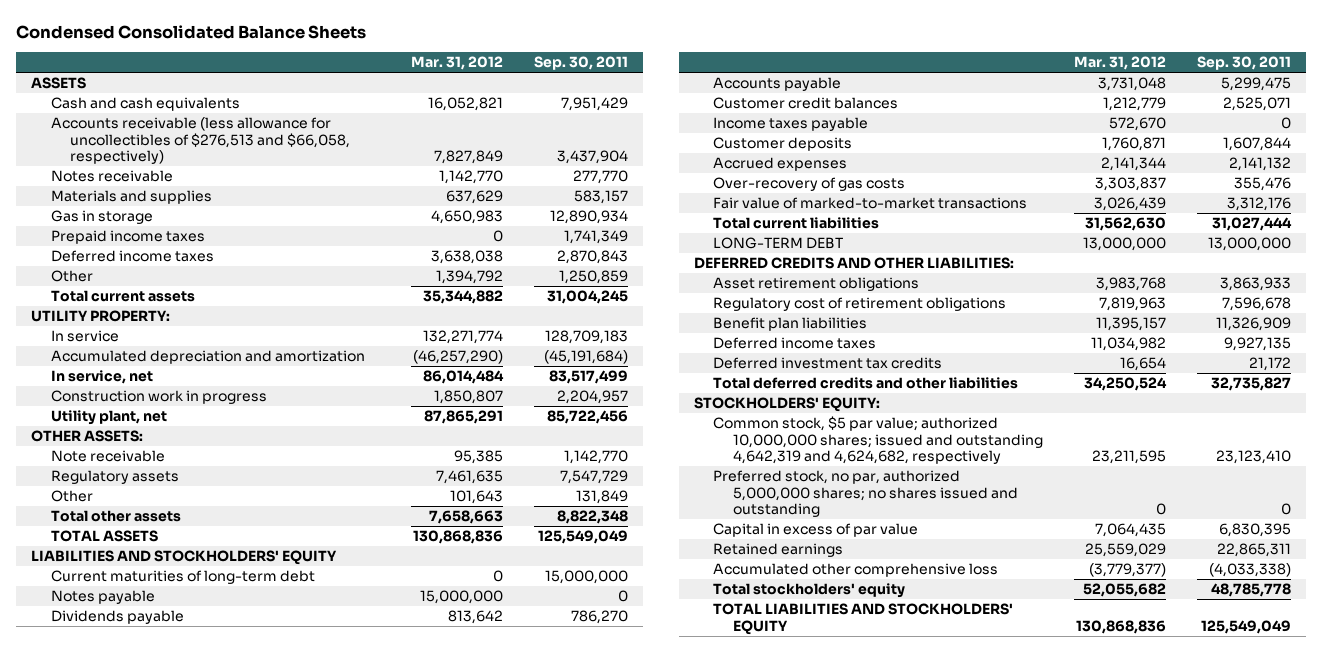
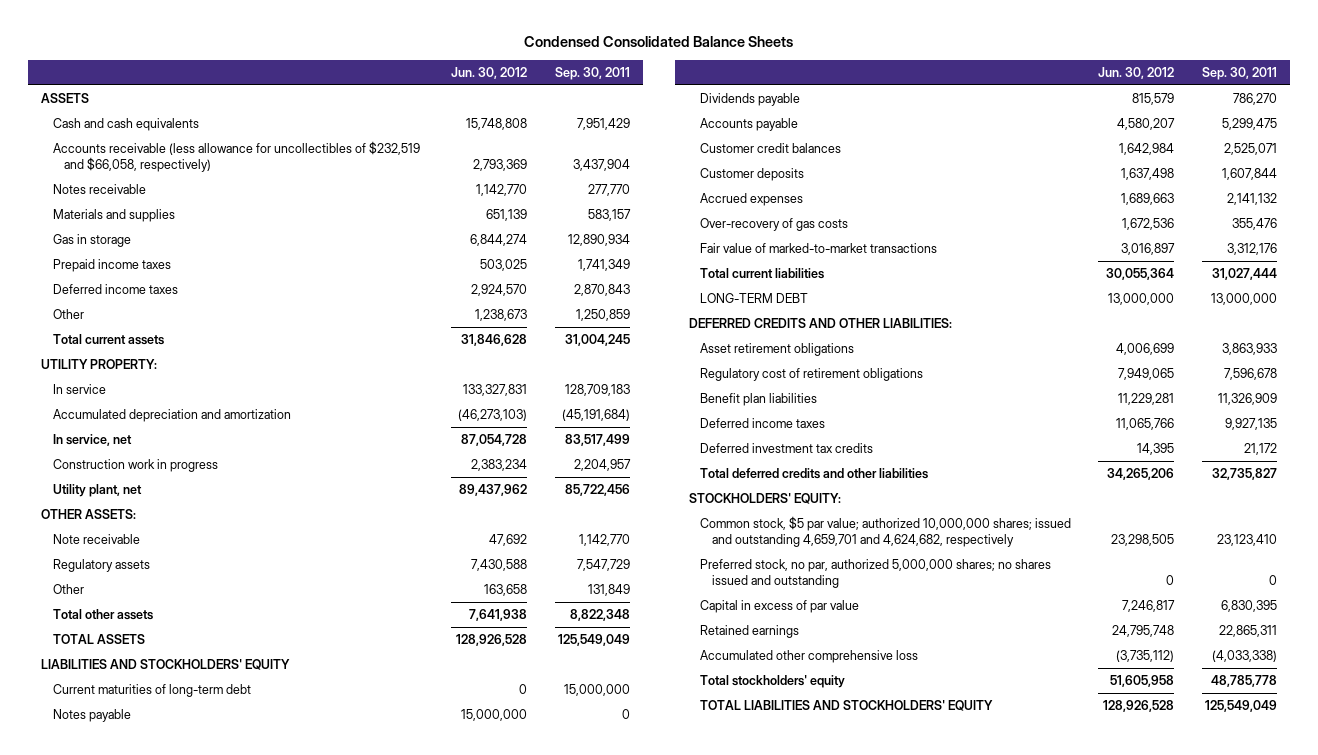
[410,56,503,71] Mar. 31, 2012 -> none
none -> [451,66,528,79] Jun. 30, 2012
[50,117,350,165] Accounts receivable (less allowance for uncollectibles of $276,513 and $66,058, respectively) -> [52,140,420,172] Accounts receivable (less allowance for uncollectibles of $232,519 and $66,058, respectively)
[713,117,869,132] Income taxes payable -> none
[713,416,1043,465] Common stock, $5 par value; authorized 10,000,000 shares; issued and outstanding 4,642,319 and 4,624,682, respectively -> [700,515,1072,547] Common stock, $5 par value; authorized 10,000,000 shares; issued and outstanding 4,659,701 and 4,624,682, respectively

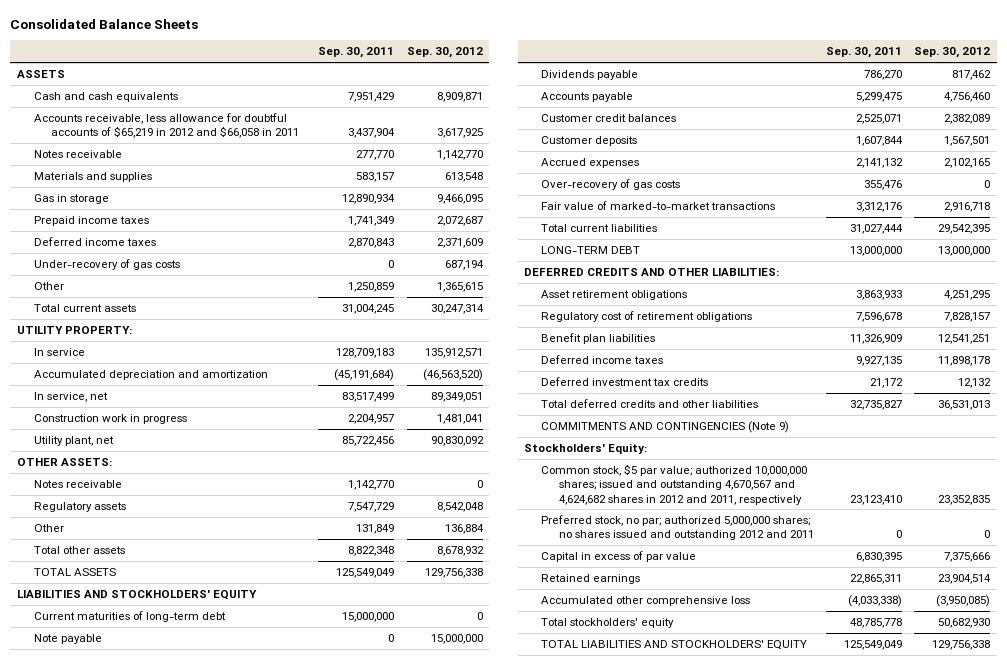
[524,36,794,48] Condensed Consolidated Balance Sheets -> [10,18,199,29] Consolidated Balance Sheets
[451,66,528,79] Jun. 30, 2012 -> none
none -> [406,47,483,59] Sep. 30, 2012
[52,140,420,172] Accounts receivable (less allowance for uncollectibles of $232,519 and $66,058, respectively) -> [33,113,299,139] Accounts receivable, less allowance for doubtful accounts of $65,219 in 2012 and $66,058 in 2011
none -> [33,259,180,271] Under-recovery of gas costs
[52,533,140,544] Note receivable -> [33,480,122,489] Notes receivable
[52,708,131,722] Notes payable -> [33,634,102,645] Note payable
none -> [541,421,790,434] COMMITMENTS AND CONTINGENCIES (Note 9)
[688,492,841,504] STOCKHOLDERS' EQUITY: -> [524,443,648,455] Stockholders' Equity:
[700,515,1072,547] Common stock, $5 par value; authorized 10,000,000 shares; issued and outstanding 4,659,701 and 4,624,682, respectively -> [541,464,808,505] Common stock, $5 par value; authorized 10,000,000 shares; issued and outstanding 4,670,567 and 4,624,682 shares in 2012 and 2011, respectively
[700,558,1052,588] Preferred stock, no par, authorized 5,000,000 shares; no shares issued and outstanding -> [541,515,814,541] Preferred stock, no par; authorized 5,000,000 shares; no shares issued and outstanding 2012 and 2011

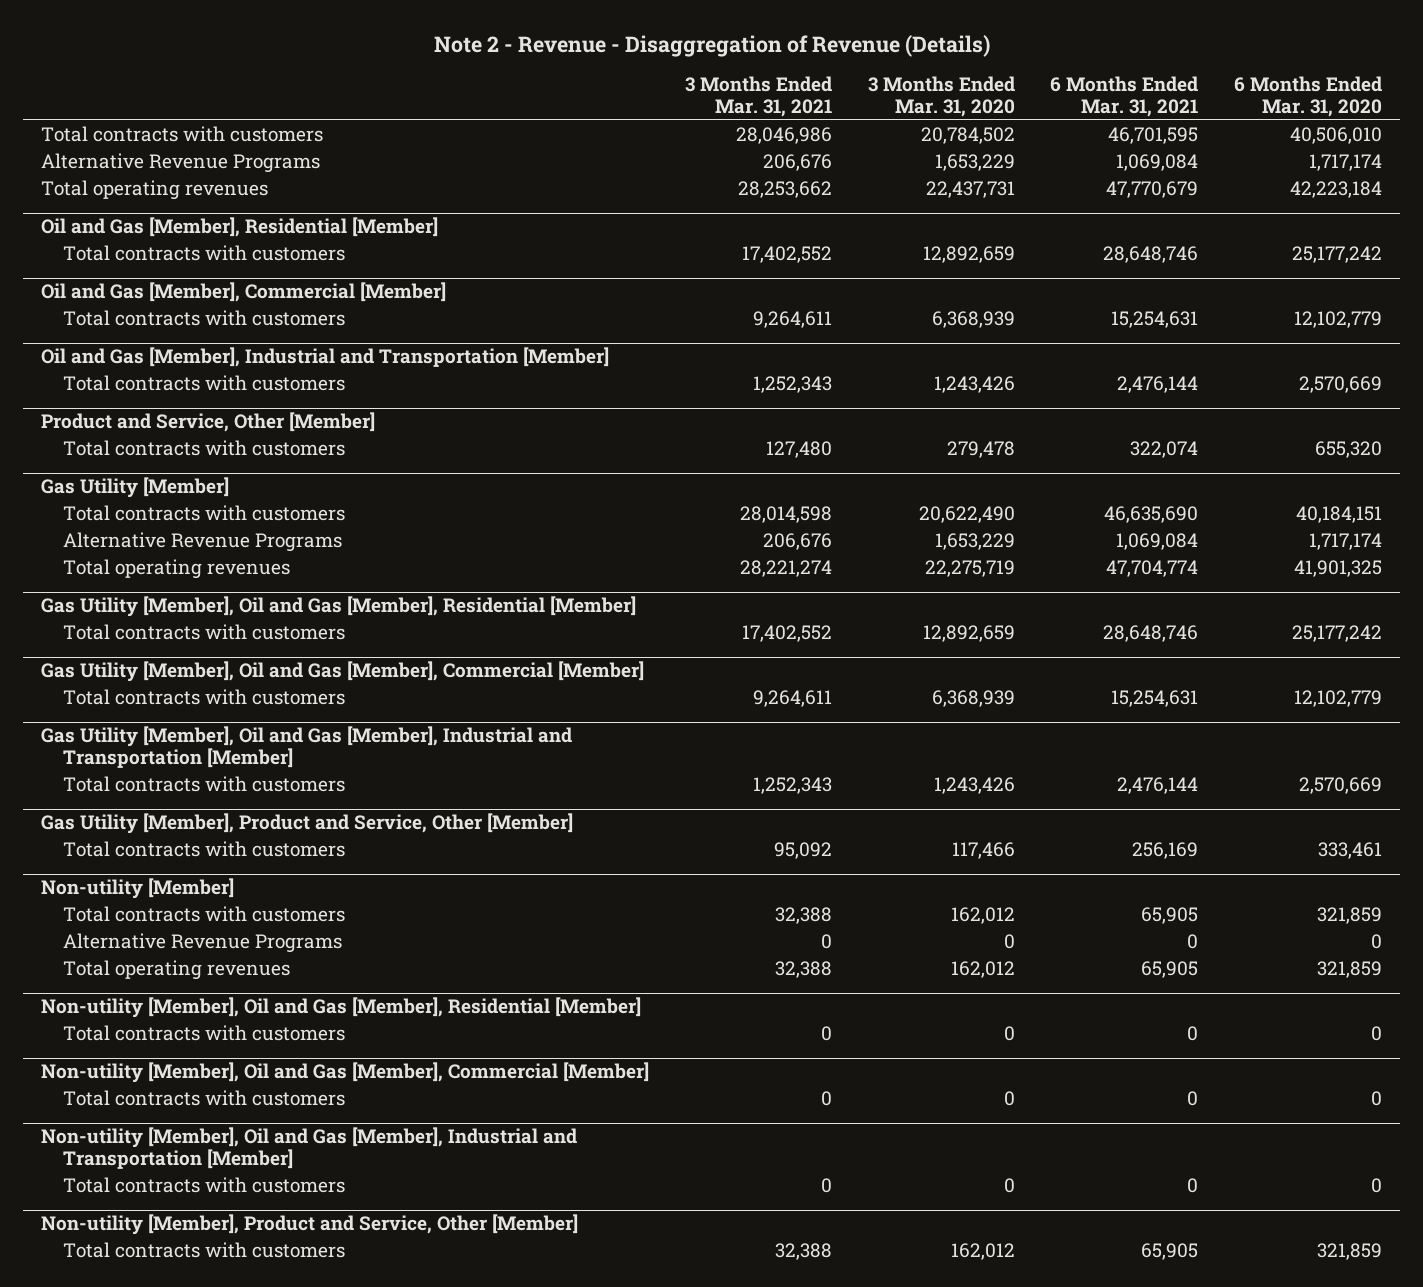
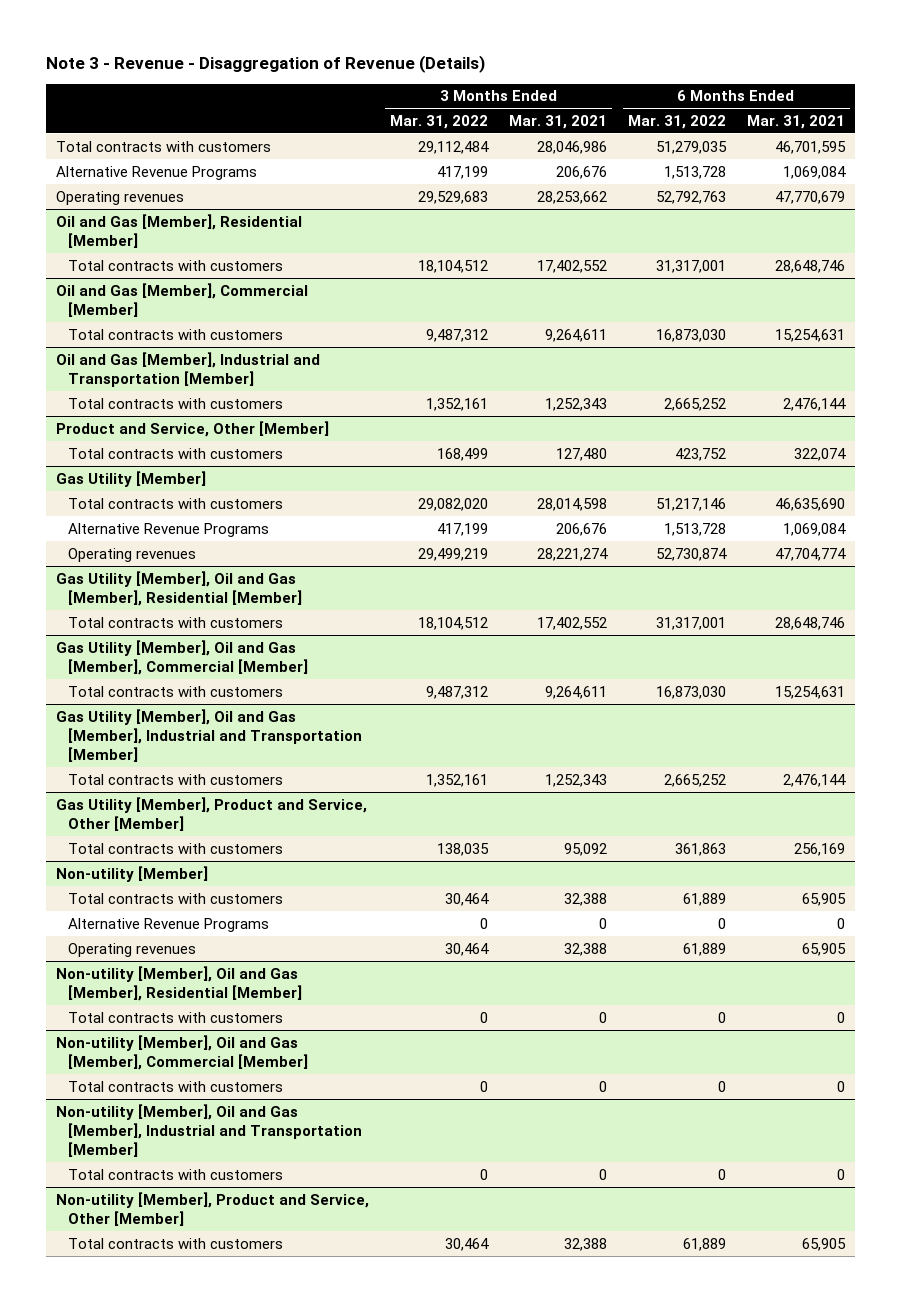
[433,35,990,58] Note 2 - Revenue - Disaggregation of Revenue (Details) -> [45,54,485,73] Note 3 - Revenue - Disaggregation of Revenue (Details)
[867,76,1015,118] 3 Months Ended Mar. 31, 2020 -> none
[1234,76,1383,118] 6 Months Ended Mar. 31, 2020 -> none
none -> [390,114,489,129] Mar. 31, 2022
none -> [627,114,726,129] Mar. 31, 2022
[40,180,268,201] Total operating revenues -> [56,190,185,205] Operating revenues
[62,559,290,580] Total operating revenues -> [68,547,197,562] Operating revenues
[62,960,290,981] Total operating revenues -> [68,942,197,957] Operating revenues

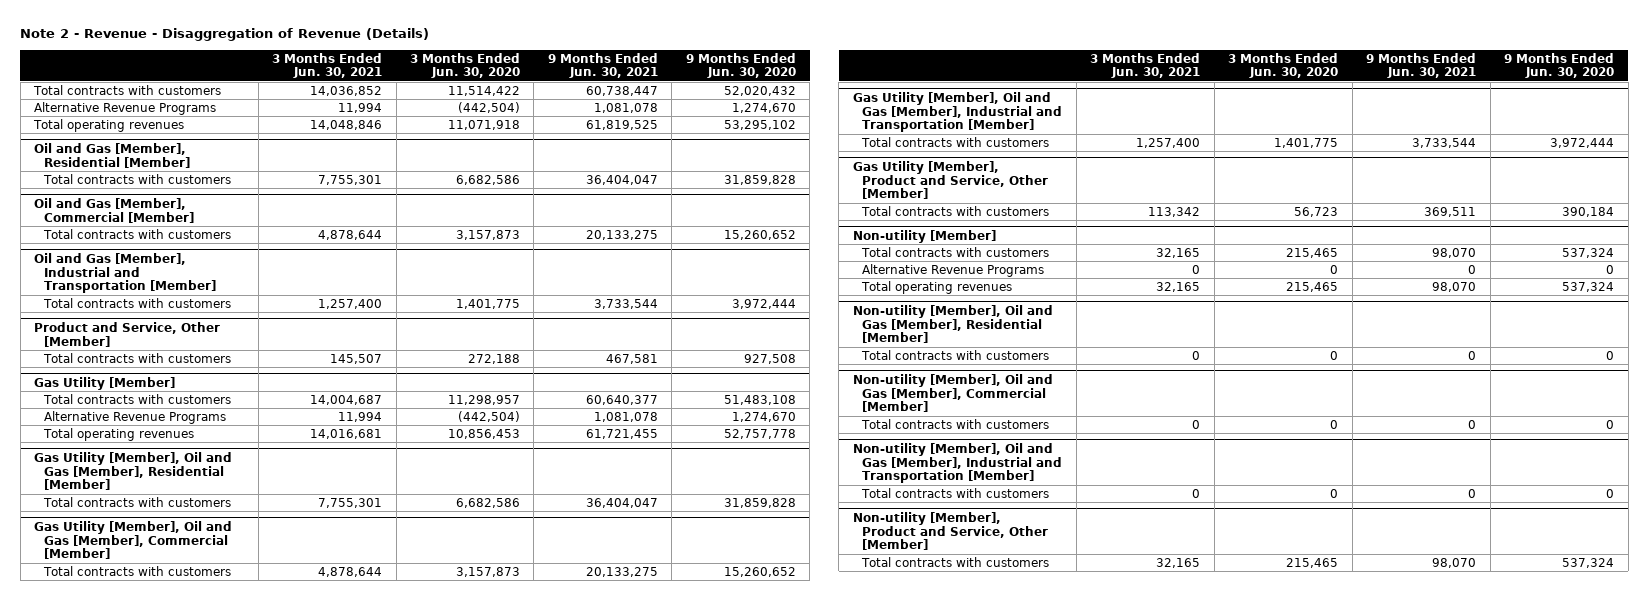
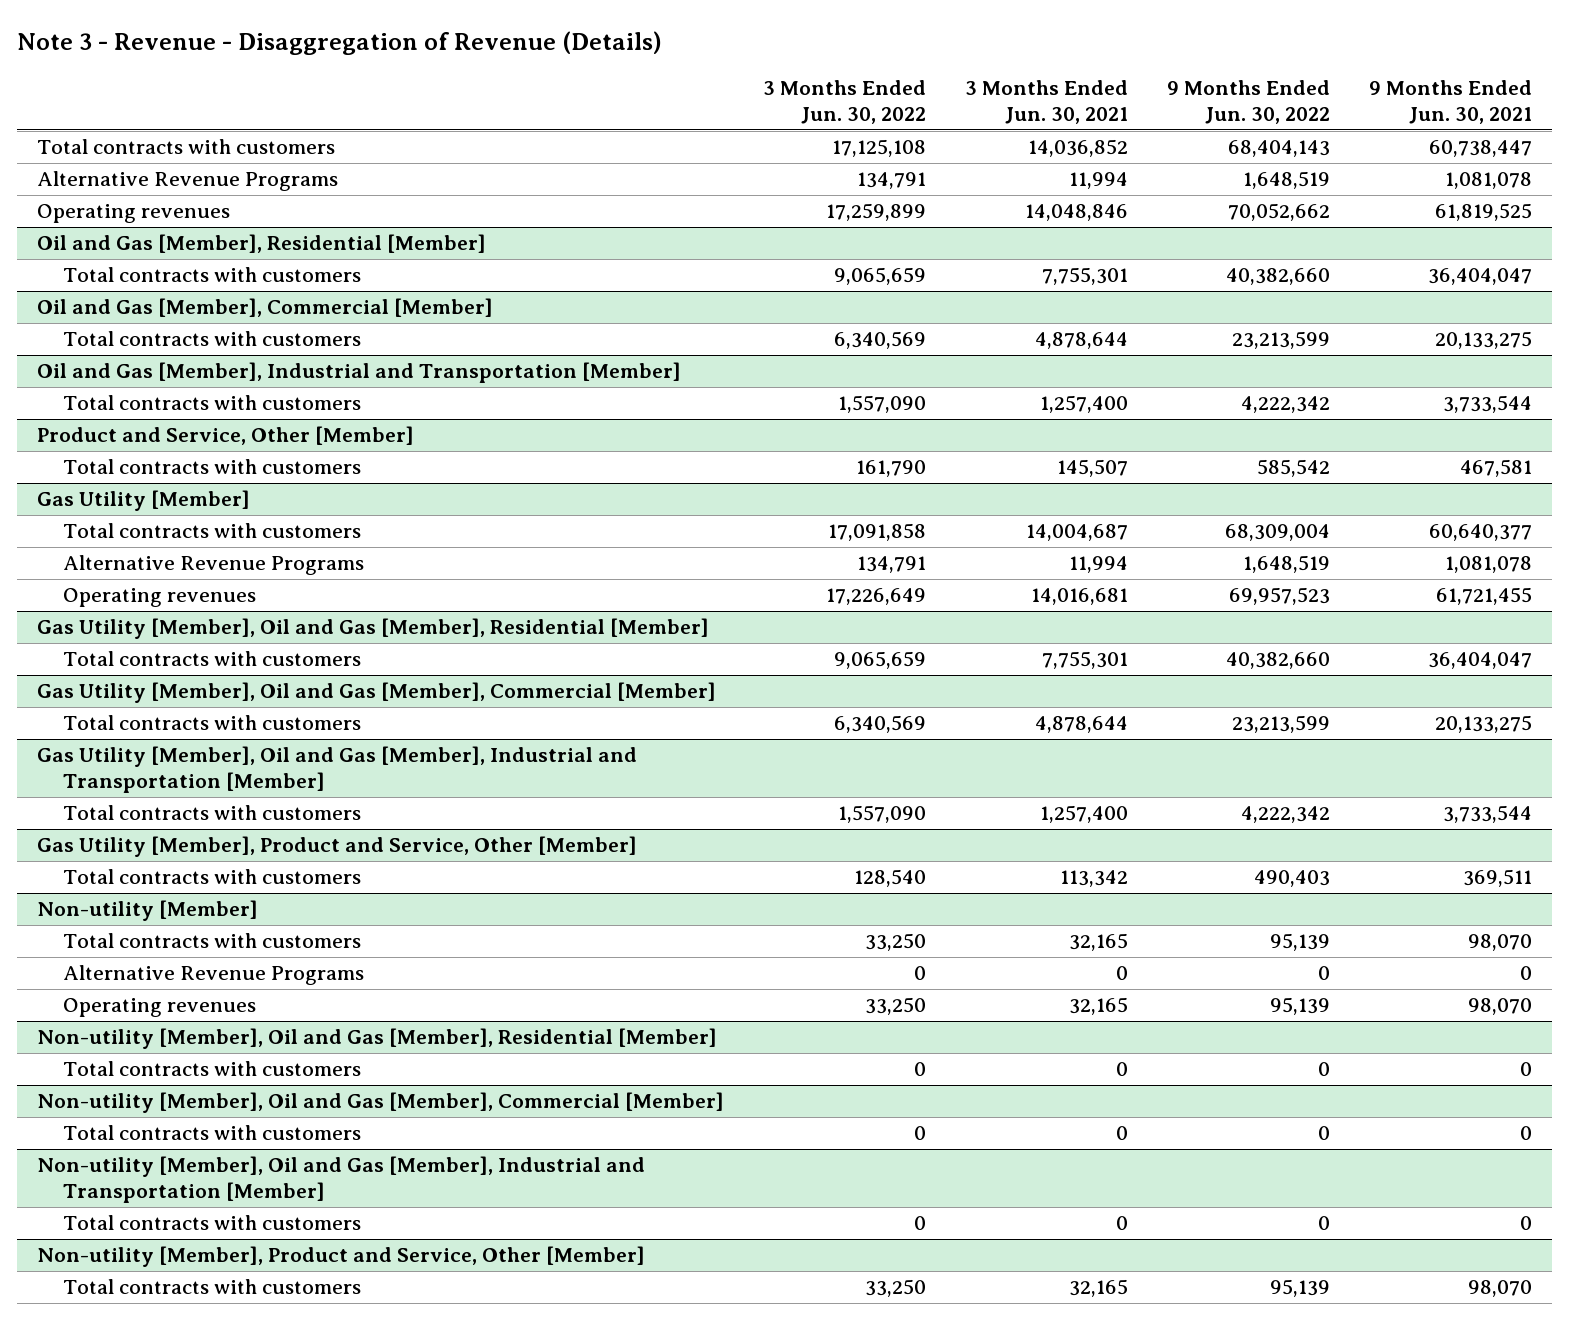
[20,28,430,42] Note 2 - Revenue - Disaggregation of Revenue (Details) -> [17,31,663,56] Note 3 - Revenue - Disaggregation of Revenue (Details)
[409,52,520,79] 3 Months Ended Jun. 30, 2020 -> none
[685,52,796,79] 9 Months Ended Jun. 30, 2020 -> none
none -> [762,79,926,124] 3 Months Ended Jun. 30, 2022
none -> [1167,79,1331,124] 9 Months Ended Jun. 30, 2022
[33,118,185,132] Total operating revenues -> [36,204,230,224] Operating revenues
[43,427,195,441] Total operating revenues -> [62,588,256,608] Operating revenues
[861,280,1013,294] Total operating revenues -> [62,998,256,1018] Operating revenues

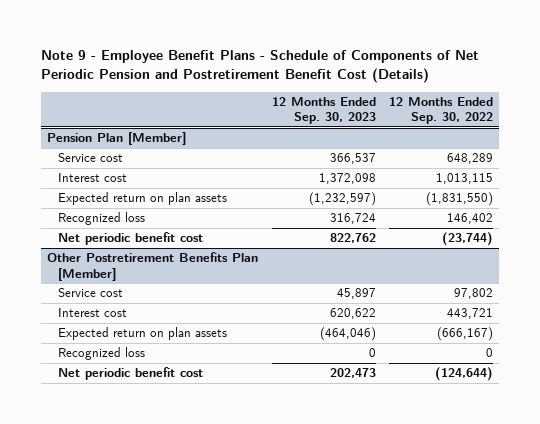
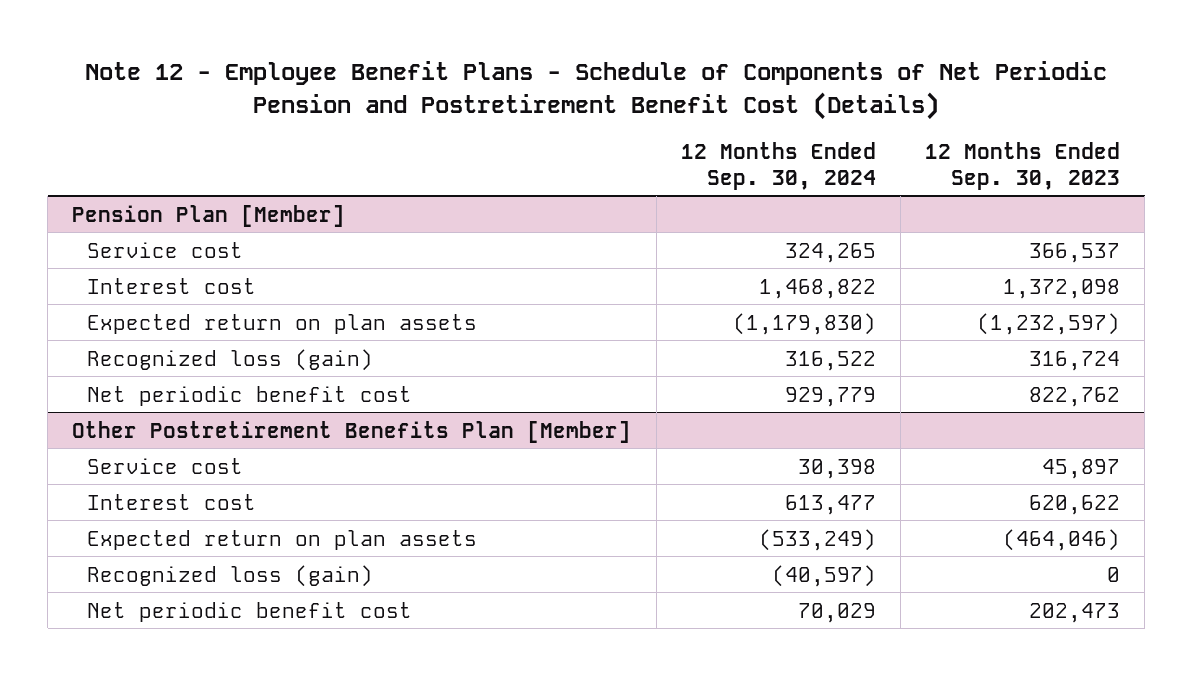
[40,50,479,84] Note 9 - Employee Benefit Plans - Schedule of Components of Net Periodic Pension and Postretirement Benefit Cost (Details) -> [85,61,1108,120] Note 12 - Employee Benefit Plans - Schedule of Components of Net Periodic Pension and Postretirement Benefit Cost (Details)
[388,96,493,125] 12 Months Ended Sep. 30, 2022 -> none
none -> [680,142,876,190] 12 Months Ended Sep. 30, 2024
[58,212,146,226] Recognized loss -> [87,348,374,371] Recognized loss (gain)
[58,347,146,361] Recognized loss -> [87,564,374,587] Recognized loss (gain)

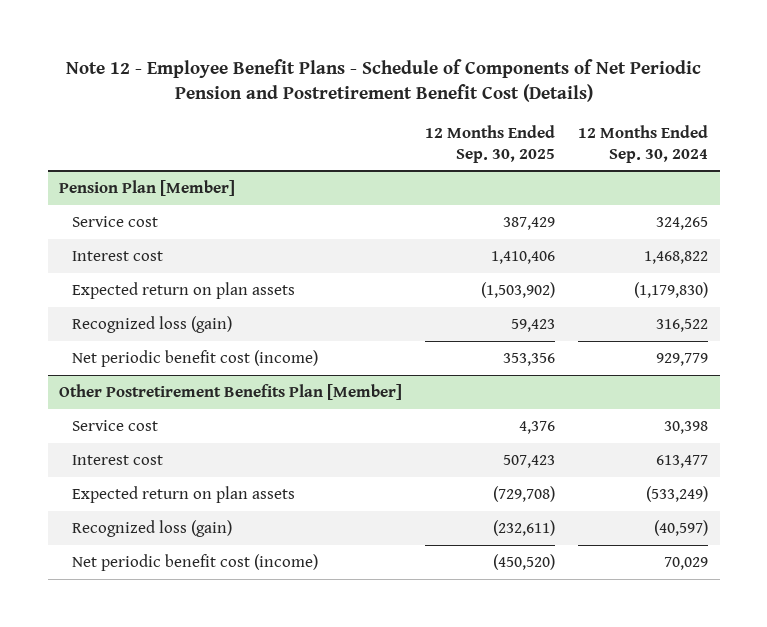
[925,142,1121,190] 12 Months Ended Sep. 30, 2023 -> none
none -> [425,125,556,163] 12 Months Ended Sep. 30, 2025
[87,385,413,406] Net periodic benefit cost -> [71,350,318,368] Net periodic benefit cost (income)
[87,601,413,622] Net periodic benefit cost -> [71,554,318,572] Net periodic benefit cost (income)

